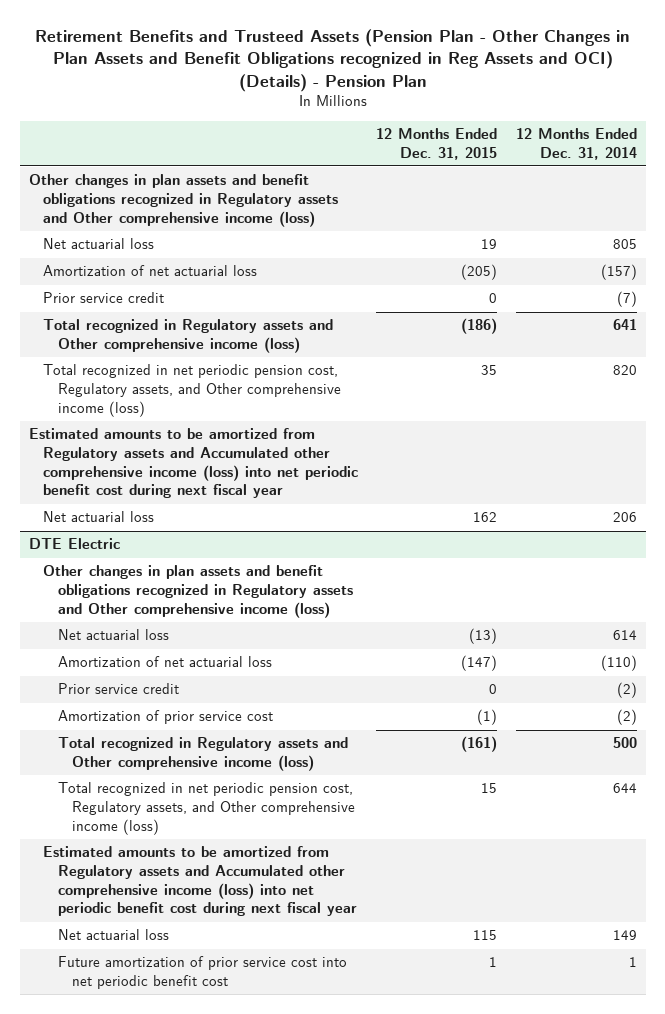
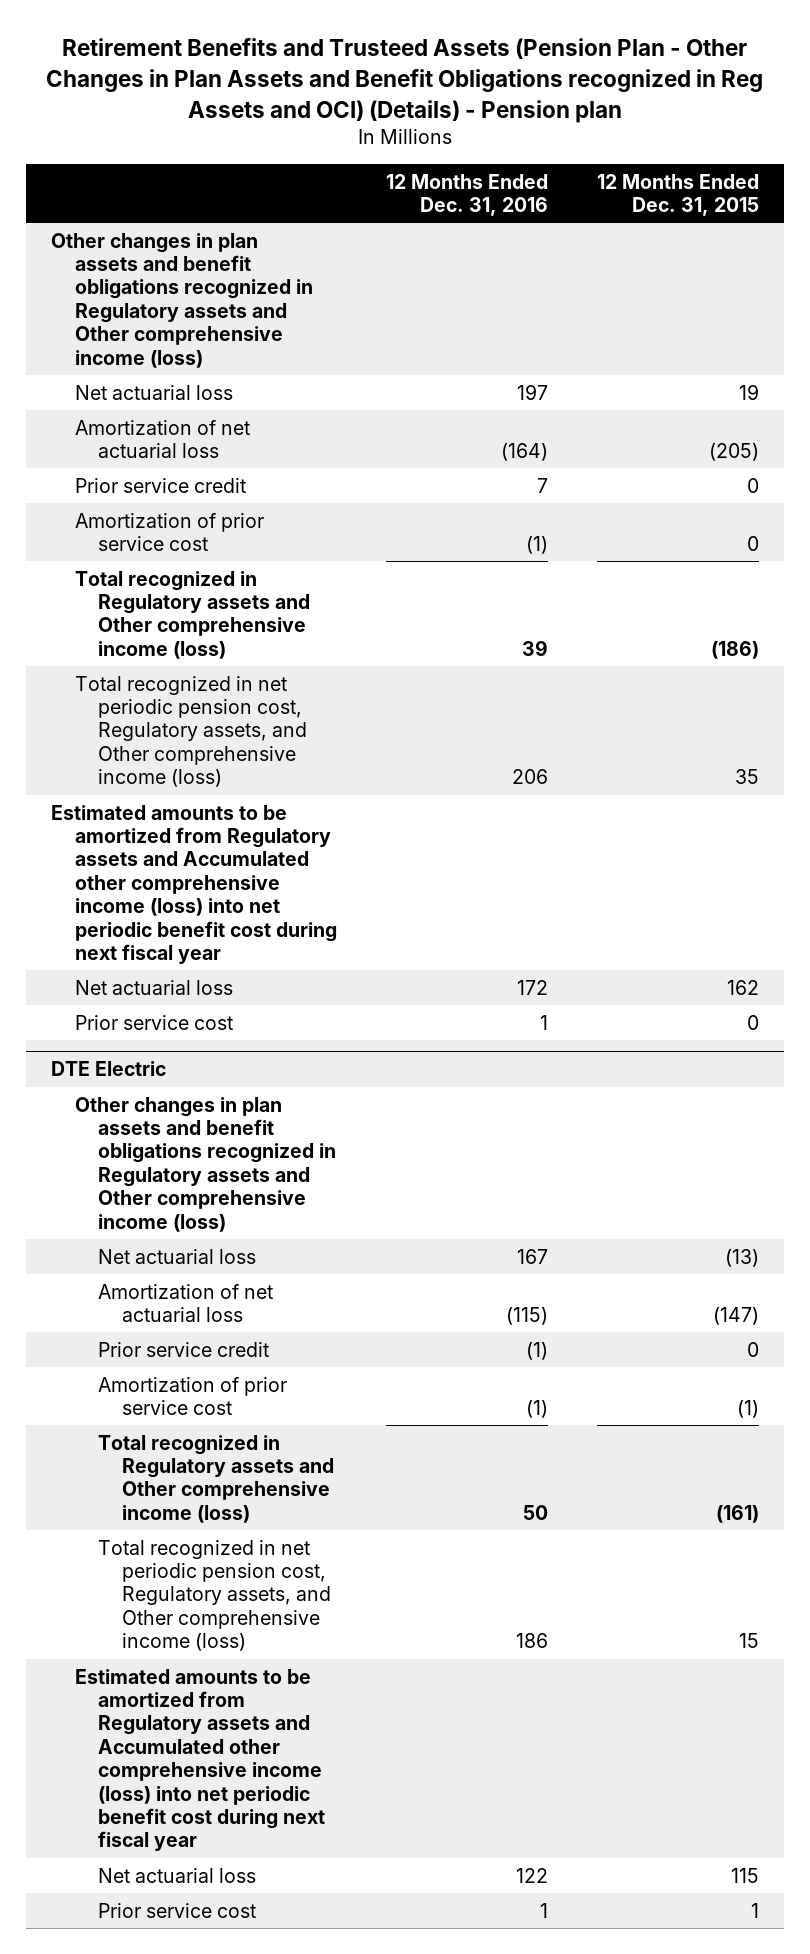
[34,29,630,92] Retirement Benefits and Trusteed Assets (Pension Plan - Other Changes in Plan Assets and Benefit Obligations recognized in Reg Assets and OCI) (Details) - Pension Plan -> [45,38,763,123] Retirement Benefits and Trusteed Assets (Pension Plan - Other Changes in Plan Assets and Benefit Obligations recognized in Reg Assets and OCI) (Details) - Pension plan
[515,127,637,160] 12 Months Ended Dec. 31, 2014 -> none
none -> [385,173,548,217] 12 Months Ended Dec. 31, 2016
none -> [74,512,264,552] Amortization of prior service cost
none -> [74,1014,233,1030] Prior service cost
[57,956,347,990] Future amortization of prior service cost into net periodic benefit cost -> [98,1902,257,1918] Prior service cost

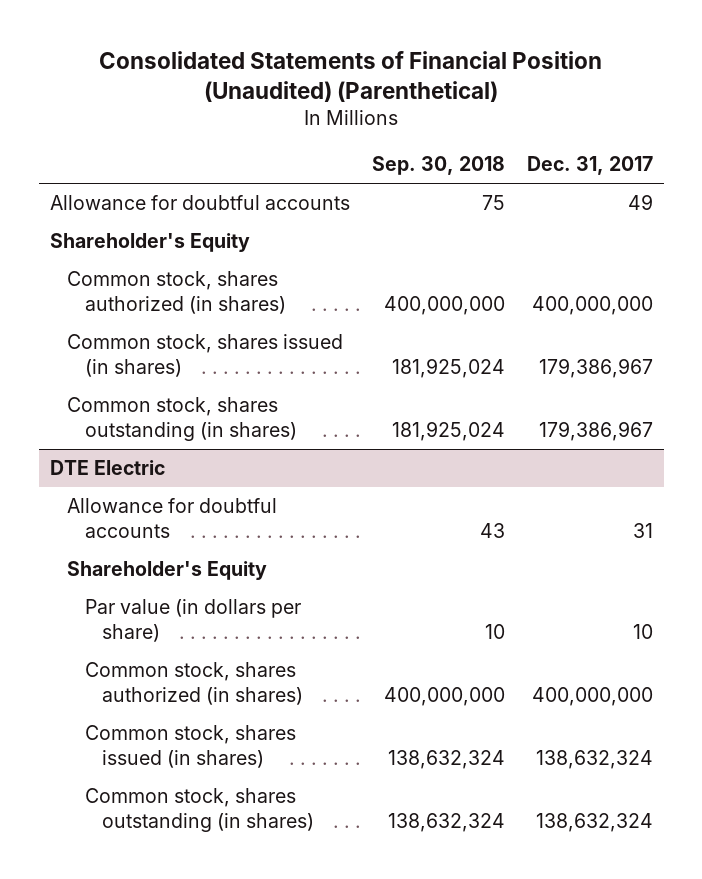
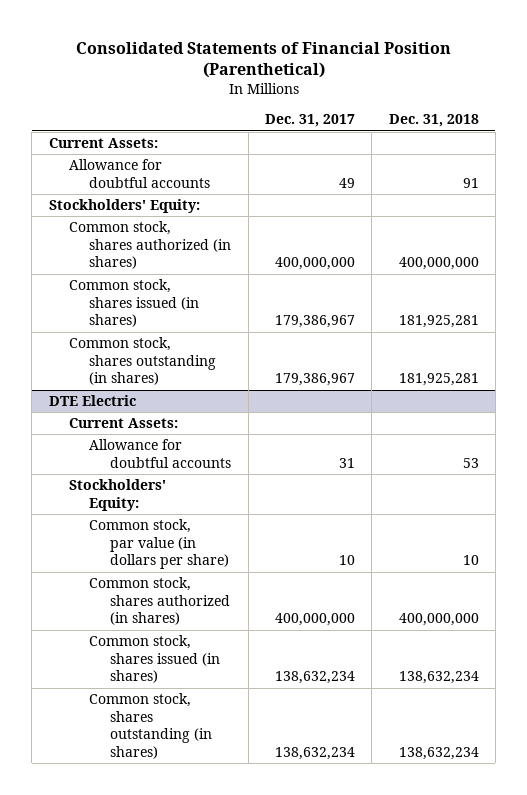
[99,50,603,103] Consolidated Statements of Financial Position (Unaudited) (Parenthetical) -> [75,41,451,79] Consolidated Statements of Financial Position (Parenthetical)
[371,156,505,176] Sep. 30, 2018 -> none
none -> [388,114,479,128] Dec. 31, 2018
none -> [48,138,158,149] Current Assets:
[49,233,250,253] Shareholder's Equity -> [48,199,200,214] Stockholders' Equity:
none -> [69,418,179,429] Current Assets:
[67,561,268,581] Shareholder's Equity -> [69,479,167,511] Stockholders' Equity:
[84,599,301,642] Par value (in dollars per share) -> [89,519,229,570] Common stock, par value (in dollars per share)
[535,749,653,769] 138,632,324 -> [274,671,355,685] 138,632,234
[535,812,653,832] 138,632,324 -> [274,746,355,760] 138,632,234

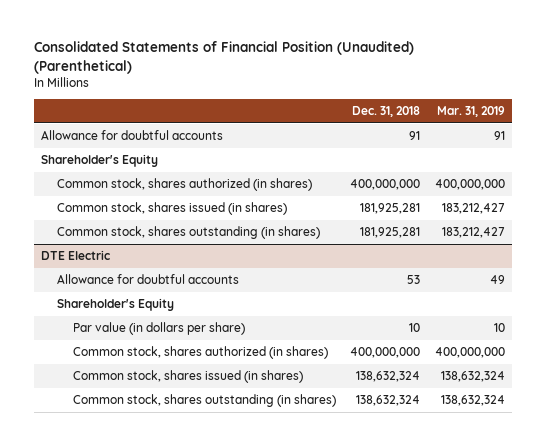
[75,41,451,79] Consolidated Statements of Financial Position (Parenthetical) -> [33,41,414,74] Consolidated Statements of Financial Position (Unaudited) (Parenthetical)
[264,114,355,128] Dec. 31, 2017 -> none
none -> [436,105,505,117] Mar. 31, 2019
[48,138,158,149] Current Assets: -> none
[48,199,200,214] Stockholders' Equity: -> [40,154,158,168] Shareholder's Equity
[69,418,179,429] Current Assets: -> none
[69,479,167,511] Stockholders' Equity: -> [57,298,175,312] Shareholder's Equity
[89,519,229,570] Common stock, par value (in dollars per share) -> [73,322,246,336] Par value (in dollars per share)
[398,671,479,685] 138,632,234 -> [356,371,421,383] 138,632,324
[398,746,479,760] 138,632,234 -> [356,395,421,407] 138,632,324

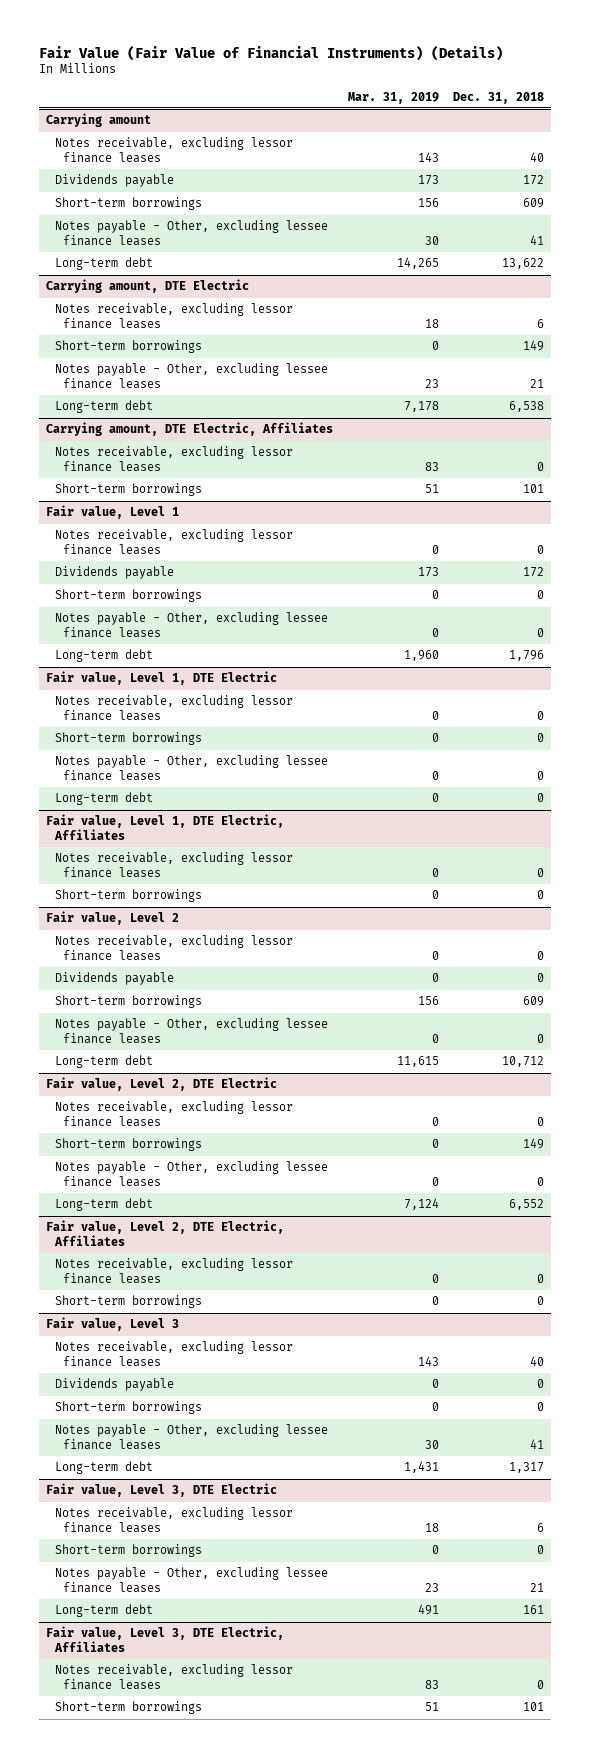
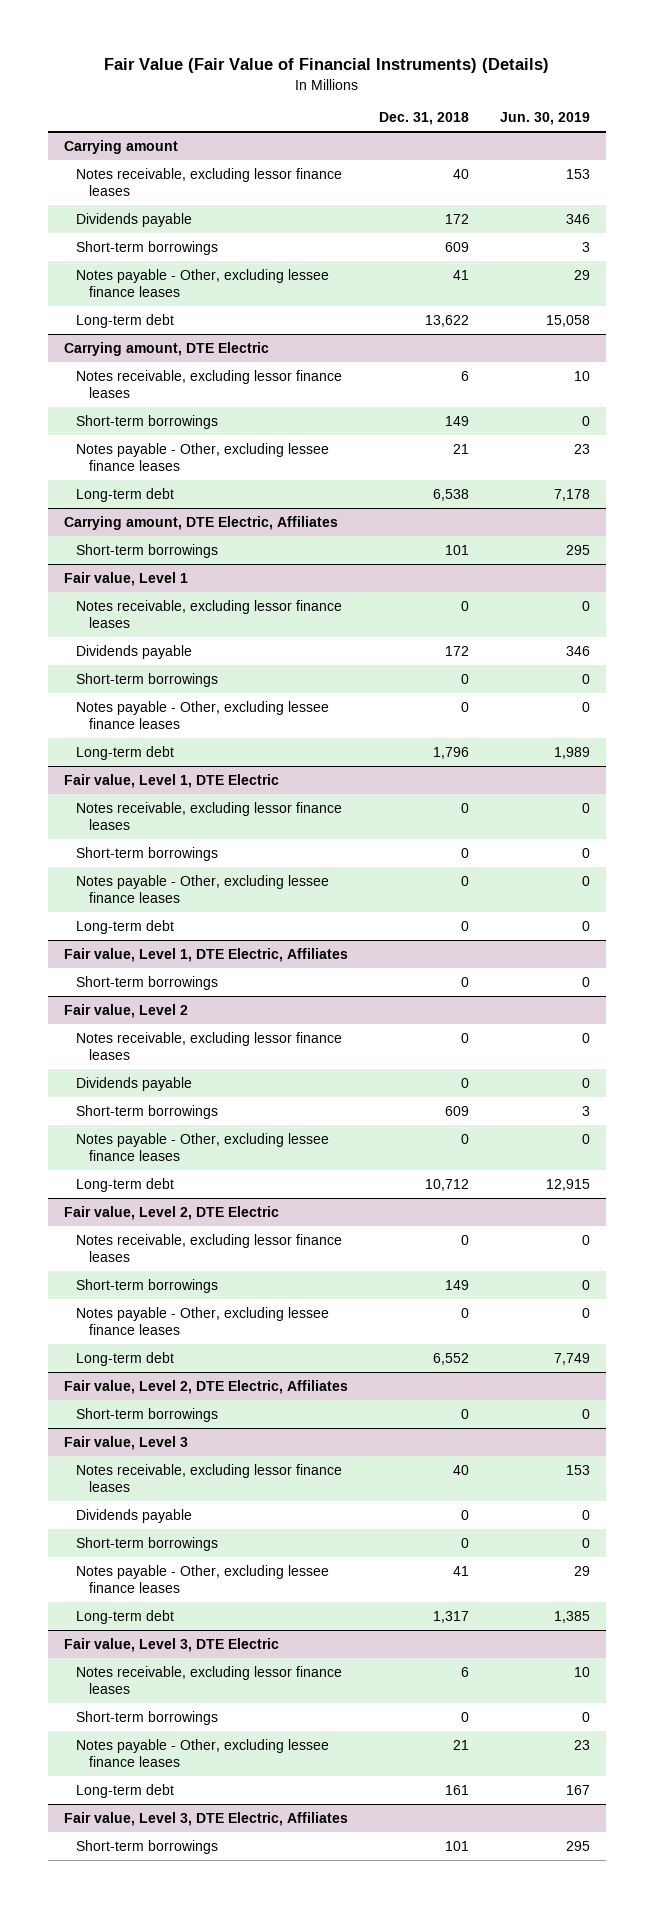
[347,91,439,104] Mar. 31, 2019 -> none
none -> [500,112,591,126] Jun. 30, 2019
[54,446,293,472] Notes receivable, excluding lessor finance leases -> none
[54,852,293,878] Notes receivable, excluding lessor finance leases -> none
[54,1258,293,1284] Notes receivable, excluding lessor finance leases -> none
[54,1664,293,1690] Notes receivable, excluding lessor finance leases -> none

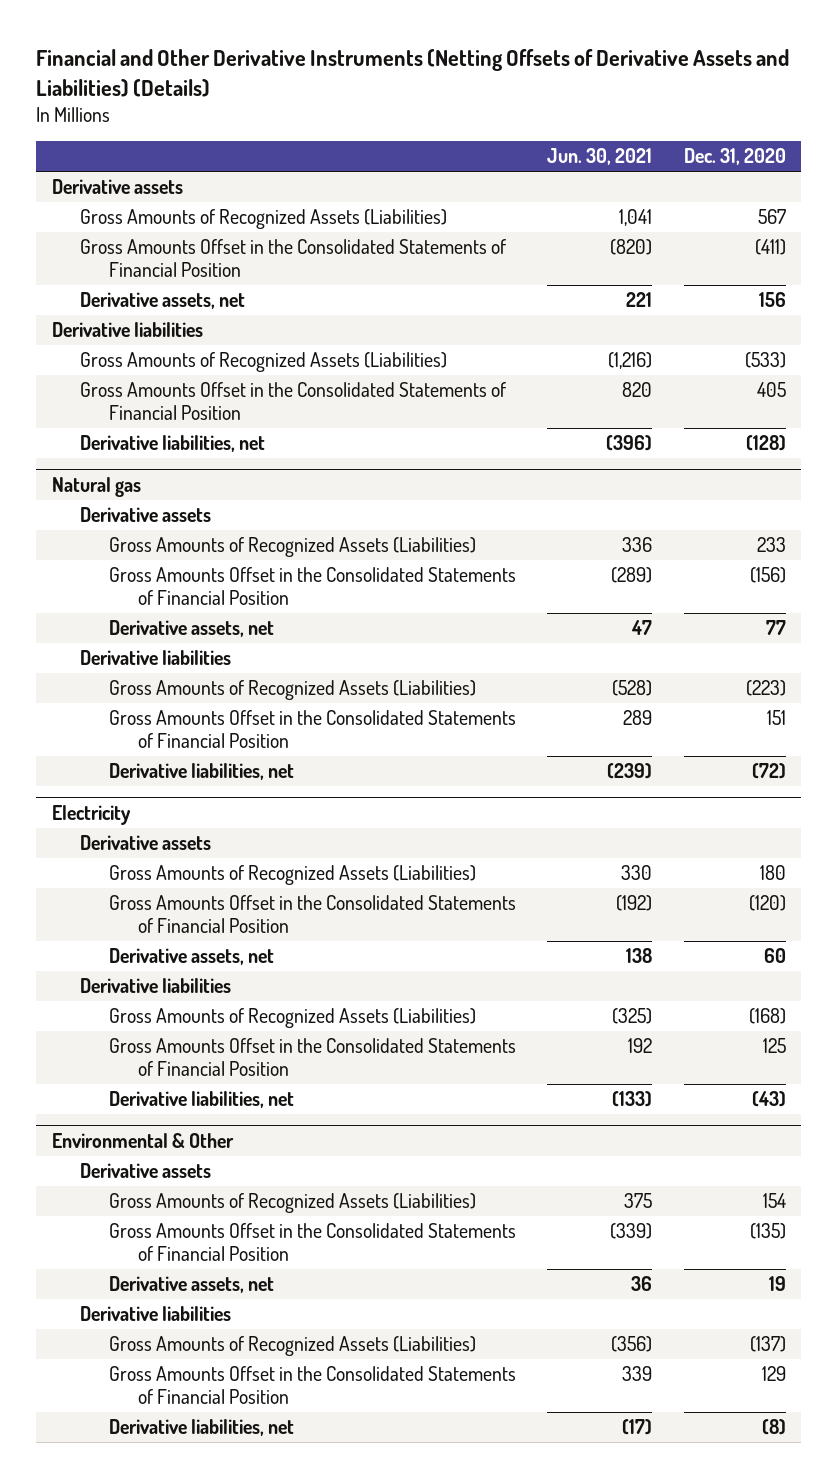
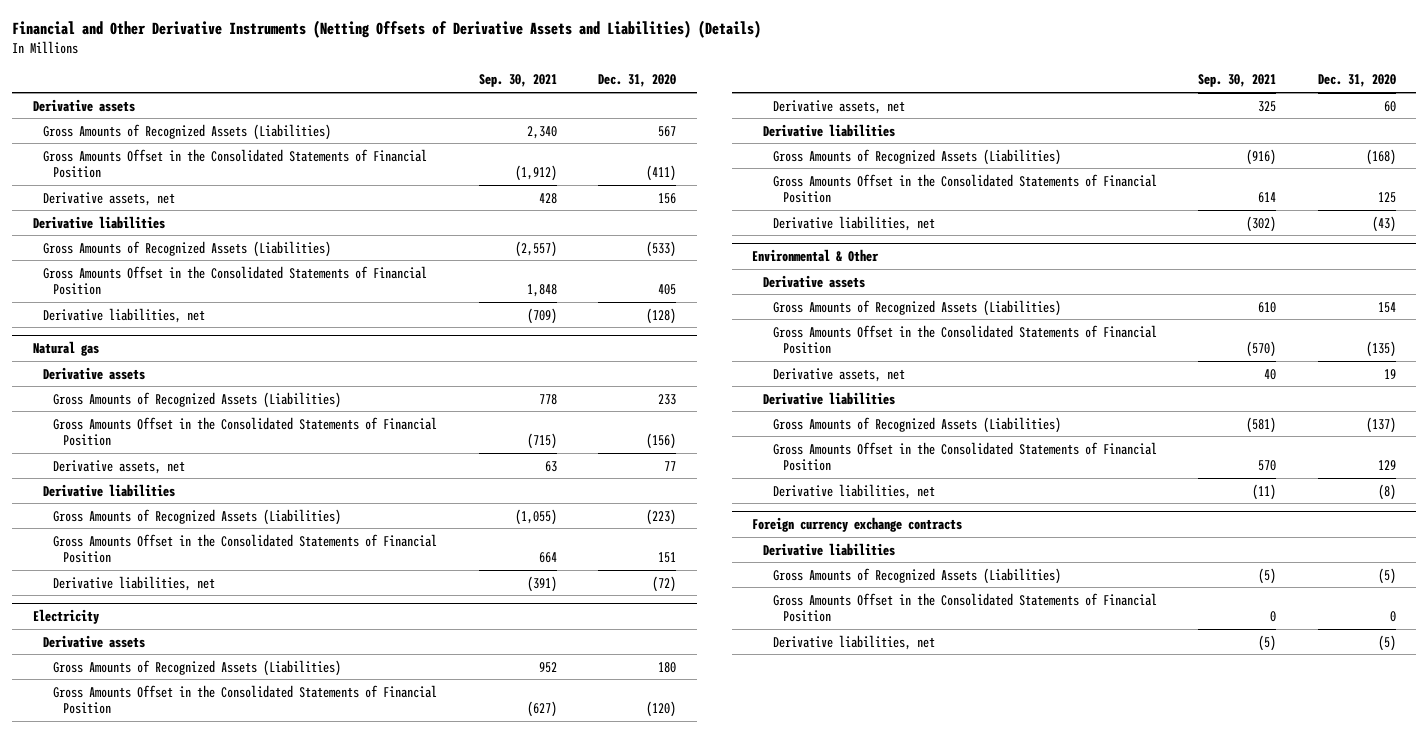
[547,148,653,166] Jun. 30, 2021 -> none
none -> [478,74,557,88] Sep. 30, 2021
none -> [752,516,963,532] Foreign currency exchange contracts
none -> [762,542,895,556] Derivative liabilities
none -> [772,567,1061,584] Gross Amounts of Recognized Assets (Liabilities)
none -> [772,592,1157,622] Gross Amounts Offset in the Consolidated Statements of Financial Position
none -> [772,634,935,650] Derivative liabilities, net

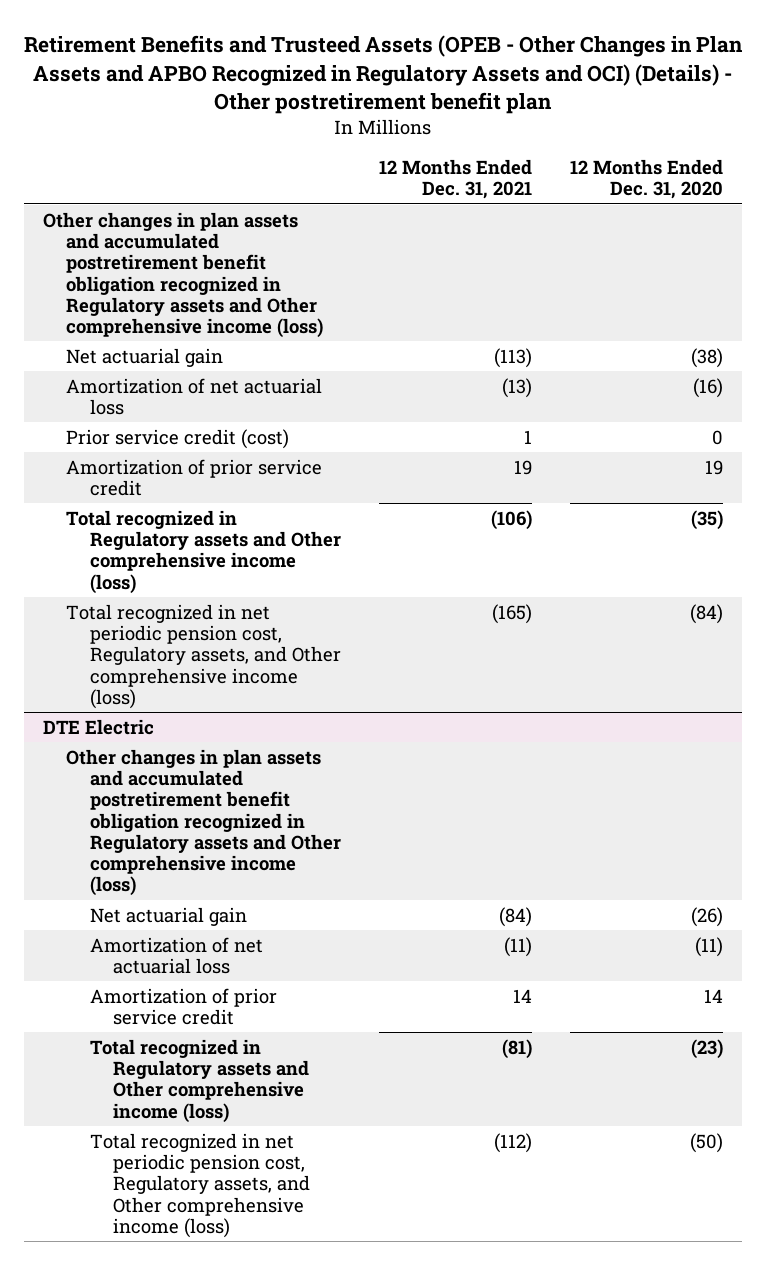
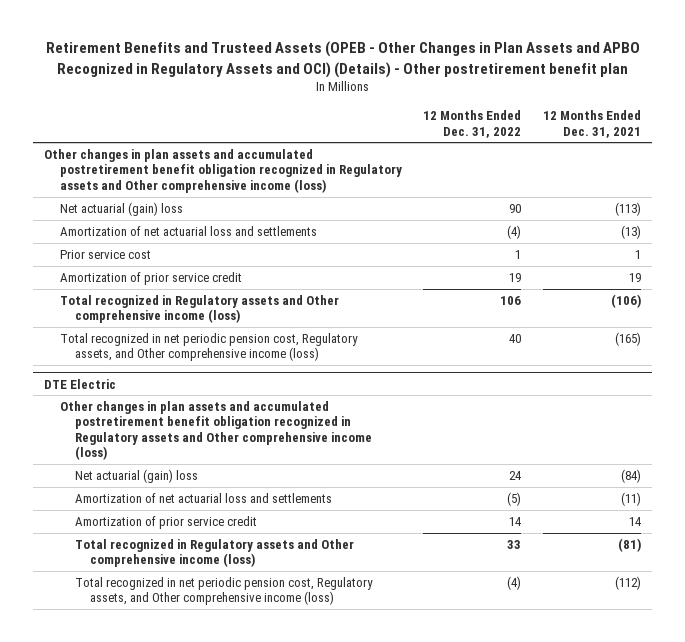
[570,159,724,200] 12 Months Ended Dec. 31, 2020 -> none
none -> [423,110,522,138] 12 Months Ended Dec. 31, 2022
[66,347,224,367] Net actuarial gain -> [59,201,183,216] Net actuarial (gain) loss
[66,377,323,415] Amortization of net actuarial loss -> [59,225,317,236] Amortization of net actuarial loss and settlements
[66,428,290,449] Prior service credit (cost) -> [59,249,151,259] Prior service cost
[89,906,247,926] Net actuarial gain -> [75,468,199,483] Net actuarial (gain) loss
[89,936,263,974] Amortization of net actuarial loss -> [75,492,333,503] Amortization of net actuarial loss and settlements

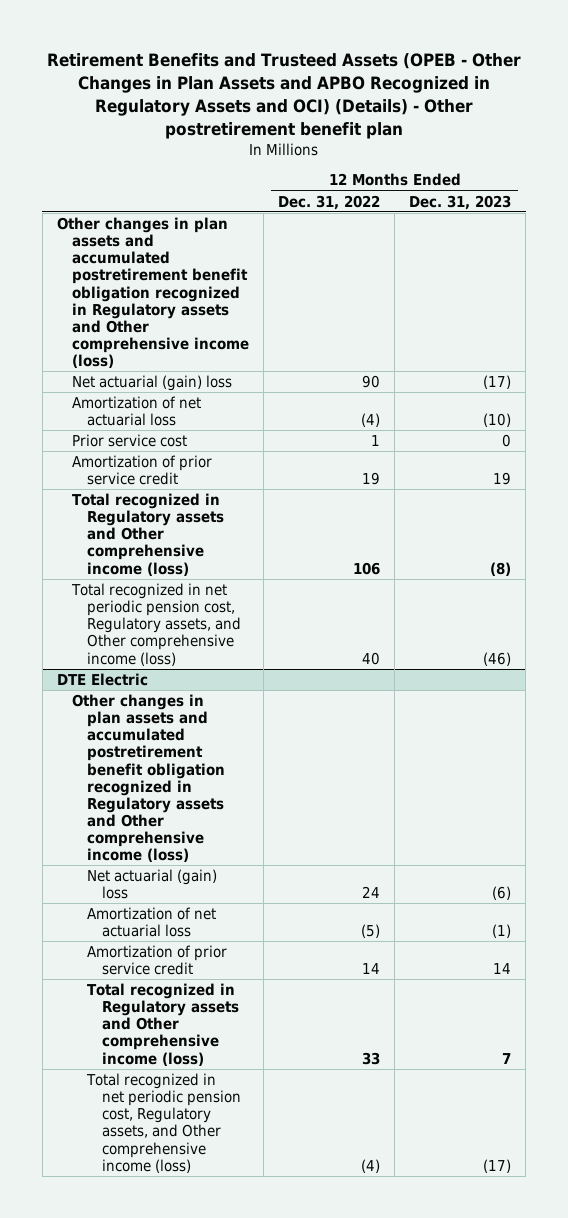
[543,110,642,138] 12 Months Ended Dec. 31, 2021 -> none
none -> [409,194,512,210] Dec. 31, 2023
[59,225,317,236] Amortization of net actuarial loss and settlements -> [71,396,201,427] Amortization of net actuarial loss
[75,492,333,503] Amortization of net actuarial loss and settlements -> [86,907,216,938] Amortization of net actuarial loss

